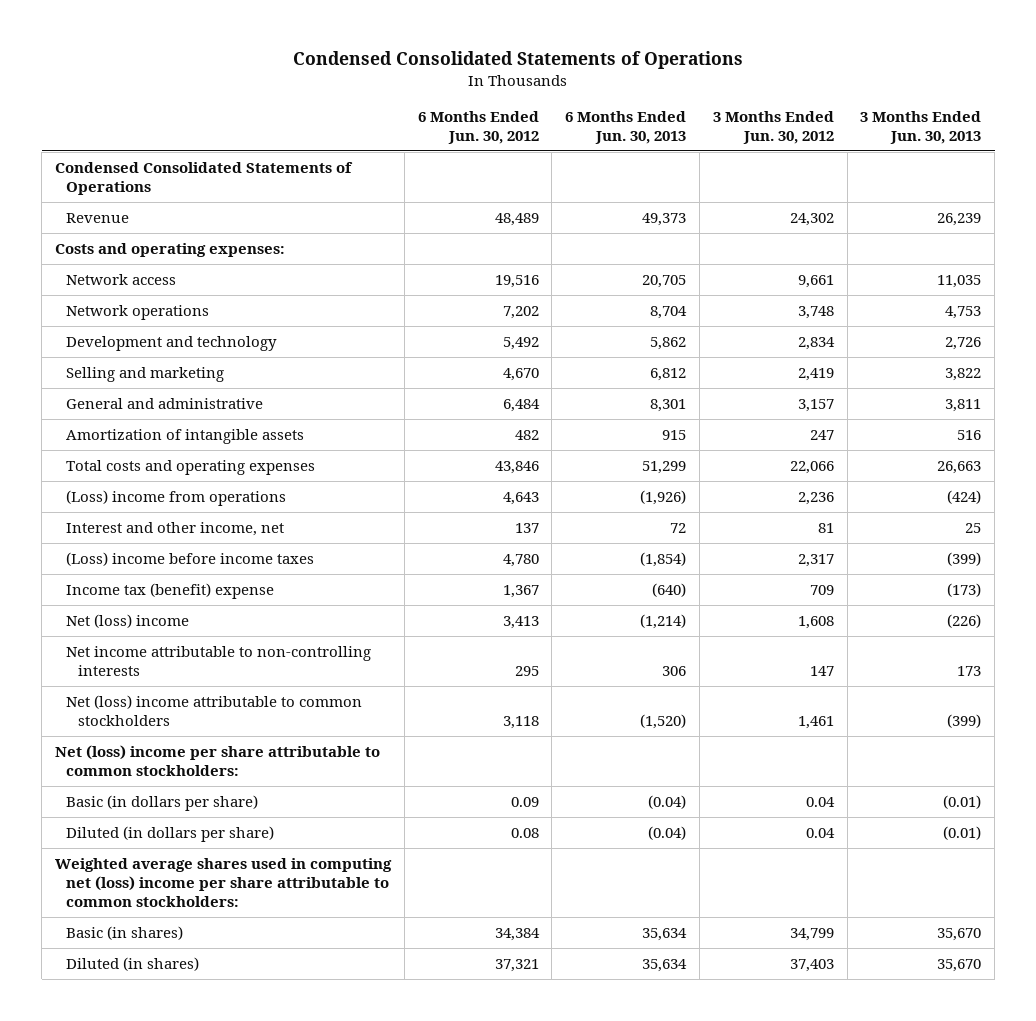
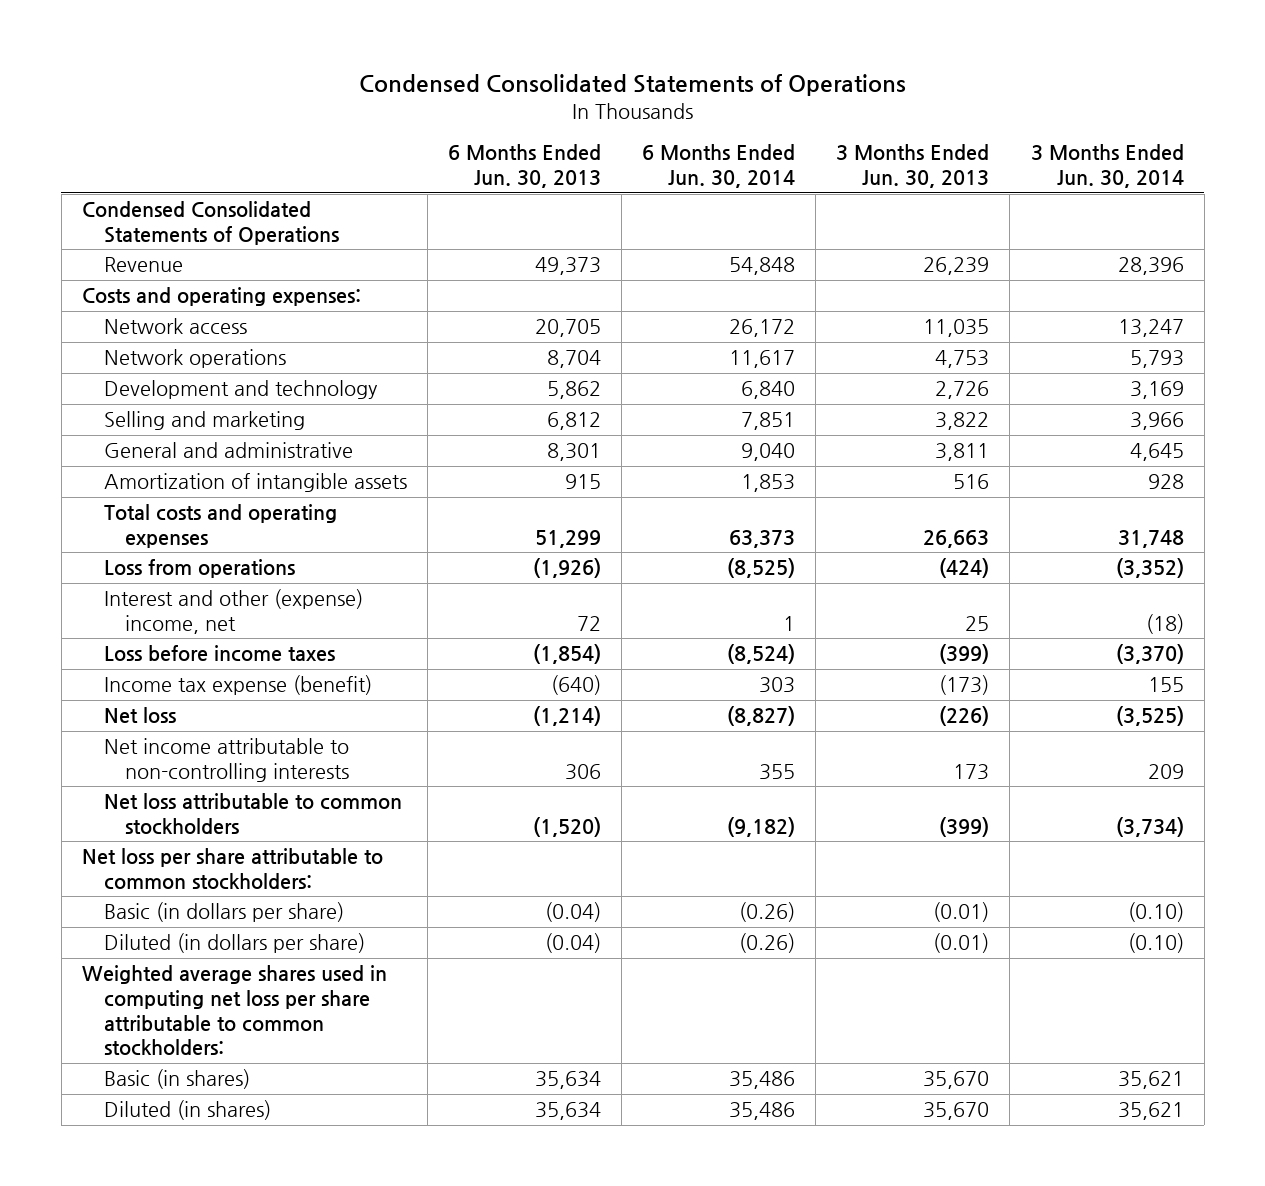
[417,110,539,144] 6 Months Ended Jun. 30, 2012 -> none
[712,110,834,144] 3 Months Ended Jun. 30, 2012 -> none
none -> [642,144,796,189] 6 Months Ended Jun. 30, 2014
none -> [1030,144,1184,189] 3 Months Ended Jun. 30, 2014
[66,489,287,506] (Loss) income from operations -> [103,559,295,579] Loss from operations
[66,521,285,536] Interest and other income, net -> [103,589,363,634] Interest and other (expense) income, net
[66,551,315,566] (Loss) income before income taxes -> [103,645,335,663] Loss before income taxes
[66,582,275,599] Income tax (benefit) expense -> [103,675,372,696] Income tax expense (benefit)
[66,613,190,628] Net (loss) income -> [103,707,176,724] Net loss
[66,694,363,726] Net (loss) income attributable to common stockholders -> [103,793,402,835] Net loss attributable to common stockholders
[54,744,380,776] Net (loss) income per share attributable to common stockholders: -> [81,848,383,890] Net loss per share attributable to common stockholders:
[54,857,392,907] Weighted average shares used in computing net (loss) income per share attributable to common stockholders: -> [81,965,387,1057] Weighted average shares used in computing net loss per share attributable to common stockholders:

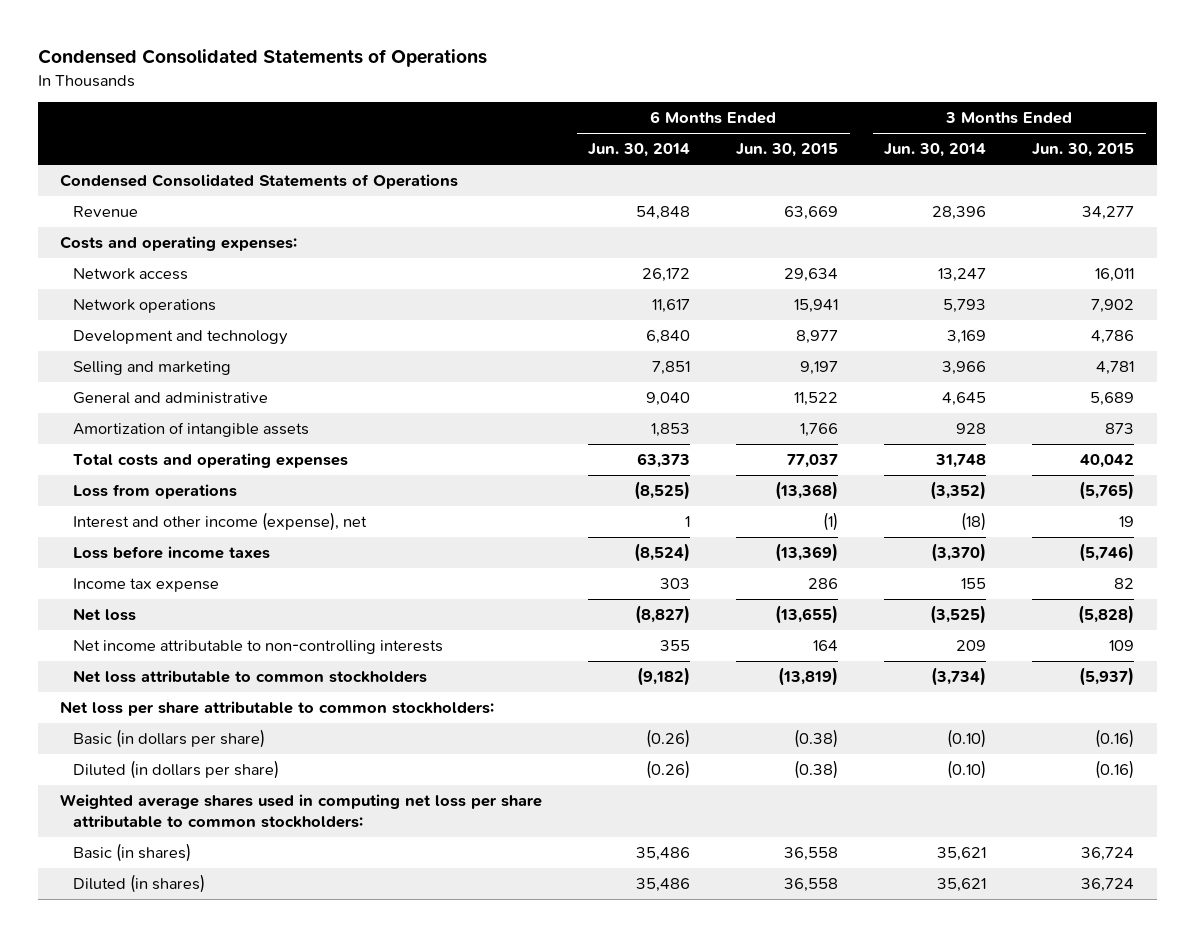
[447,144,601,189] 6 Months Ended Jun. 30, 2013 -> none
[836,144,990,189] 3 Months Ended Jun. 30, 2013 -> none
none -> [736,143,839,158] Jun. 30, 2015
none -> [1032,143,1135,158] Jun. 30, 2015
[103,589,363,634] Interest and other (expense) income, net -> [73,512,368,532] Interest and other income (expense), net
[103,675,372,696] Income tax expense (benefit) -> [73,578,220,593] Income tax expense

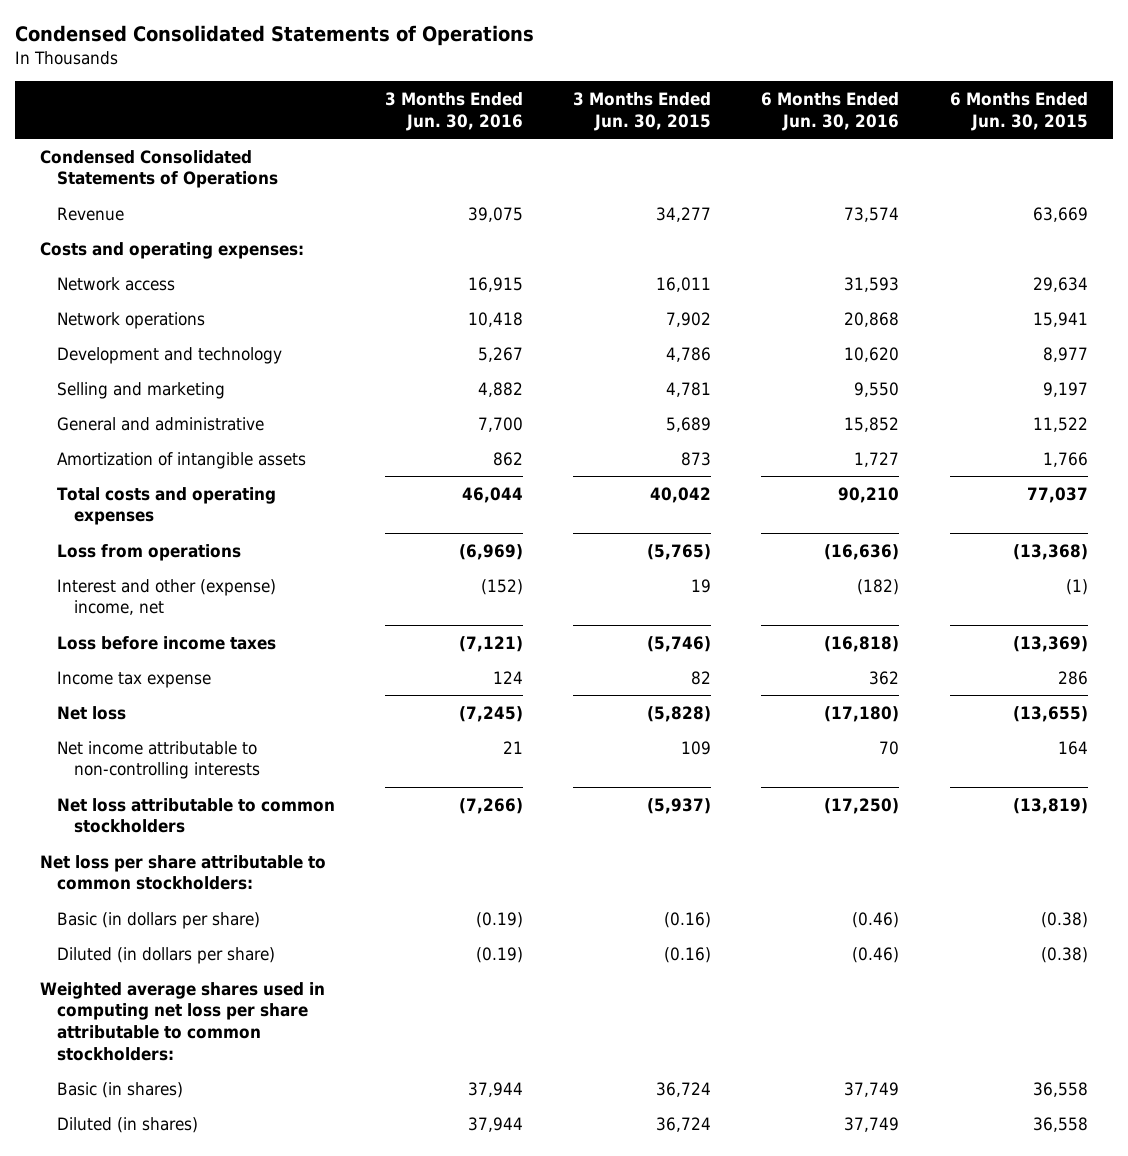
[588,143,691,158] Jun. 30, 2014 -> none
[884,143,987,158] Jun. 30, 2014 -> none
none -> [385,92,524,131] 3 Months Ended Jun. 30, 2016
none -> [761,92,900,131] 6 Months Ended Jun. 30, 2016
[73,512,368,532] Interest and other income (expense), net -> [56,578,276,616] Interest and other (expense) income, net

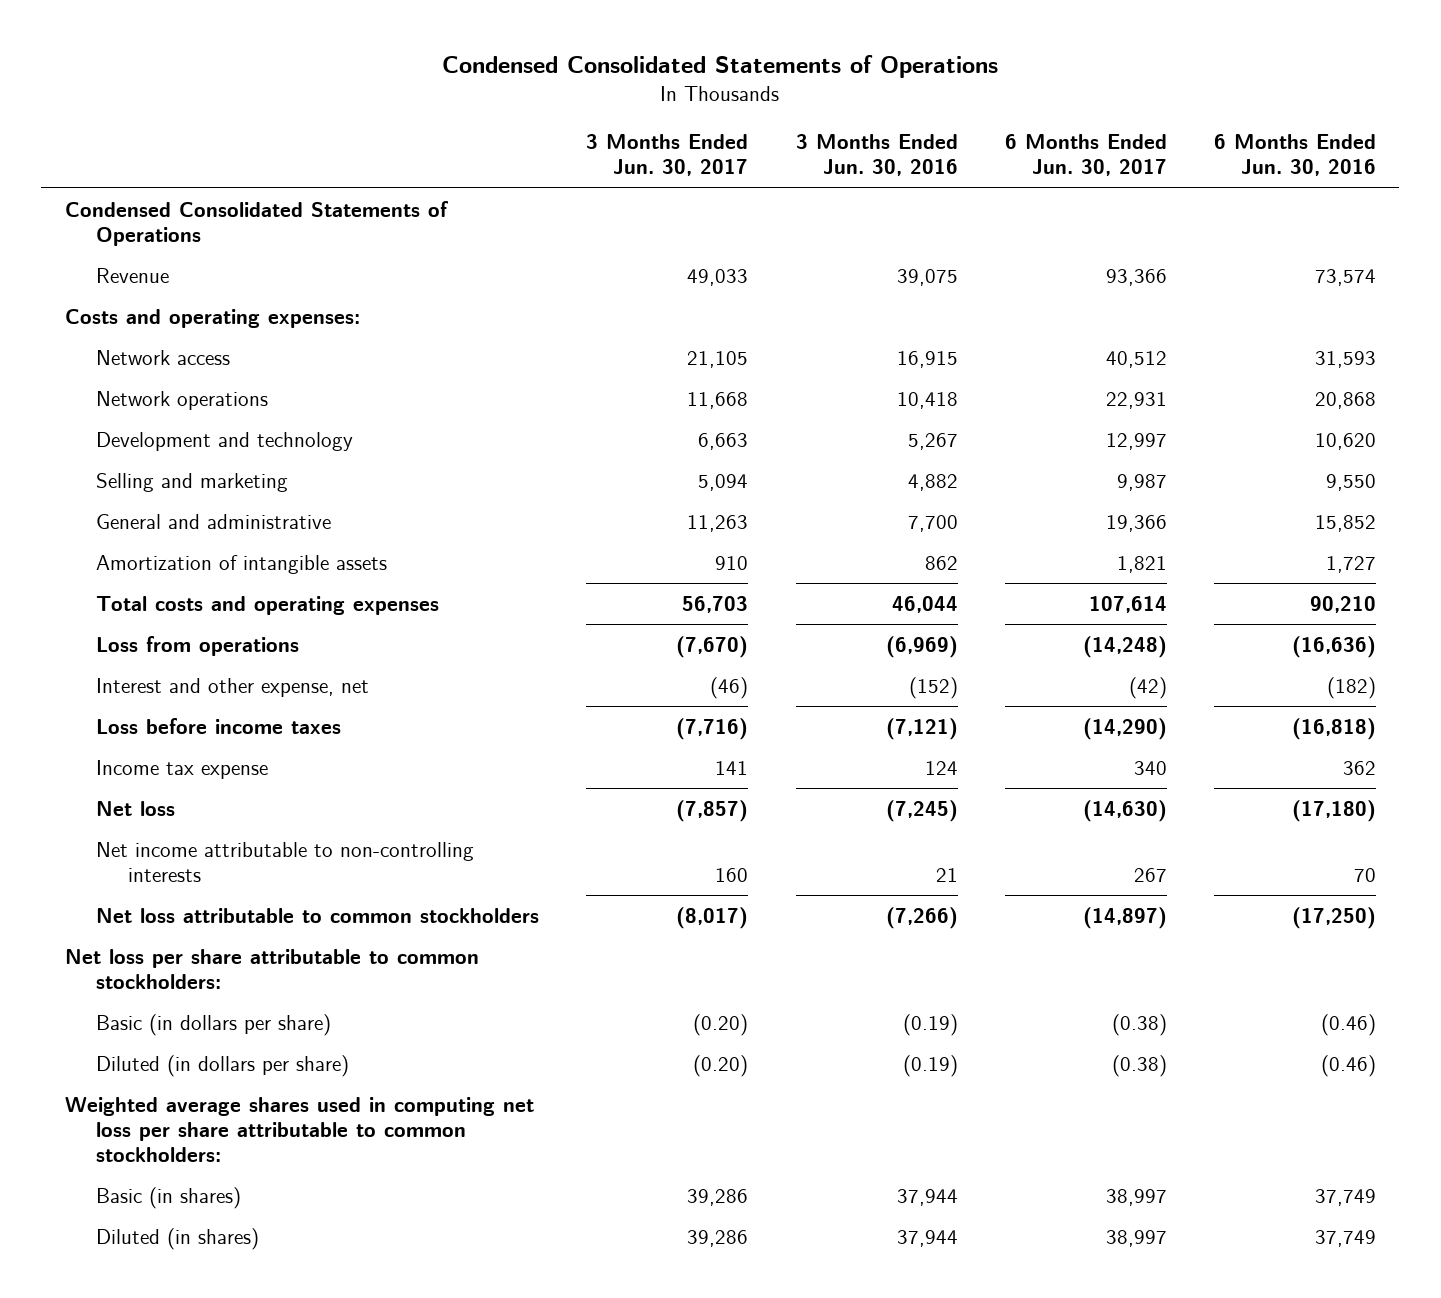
[573,92,712,131] 3 Months Ended Jun. 30, 2015 -> none
[949,92,1088,131] 6 Months Ended Jun. 30, 2015 -> none
none -> [586,133,749,177] 3 Months Ended Jun. 30, 2017
none -> [1004,133,1167,177] 6 Months Ended Jun. 30, 2017
[56,578,276,616] Interest and other (expense) income, net -> [96,677,370,697] Interest and other expense, net

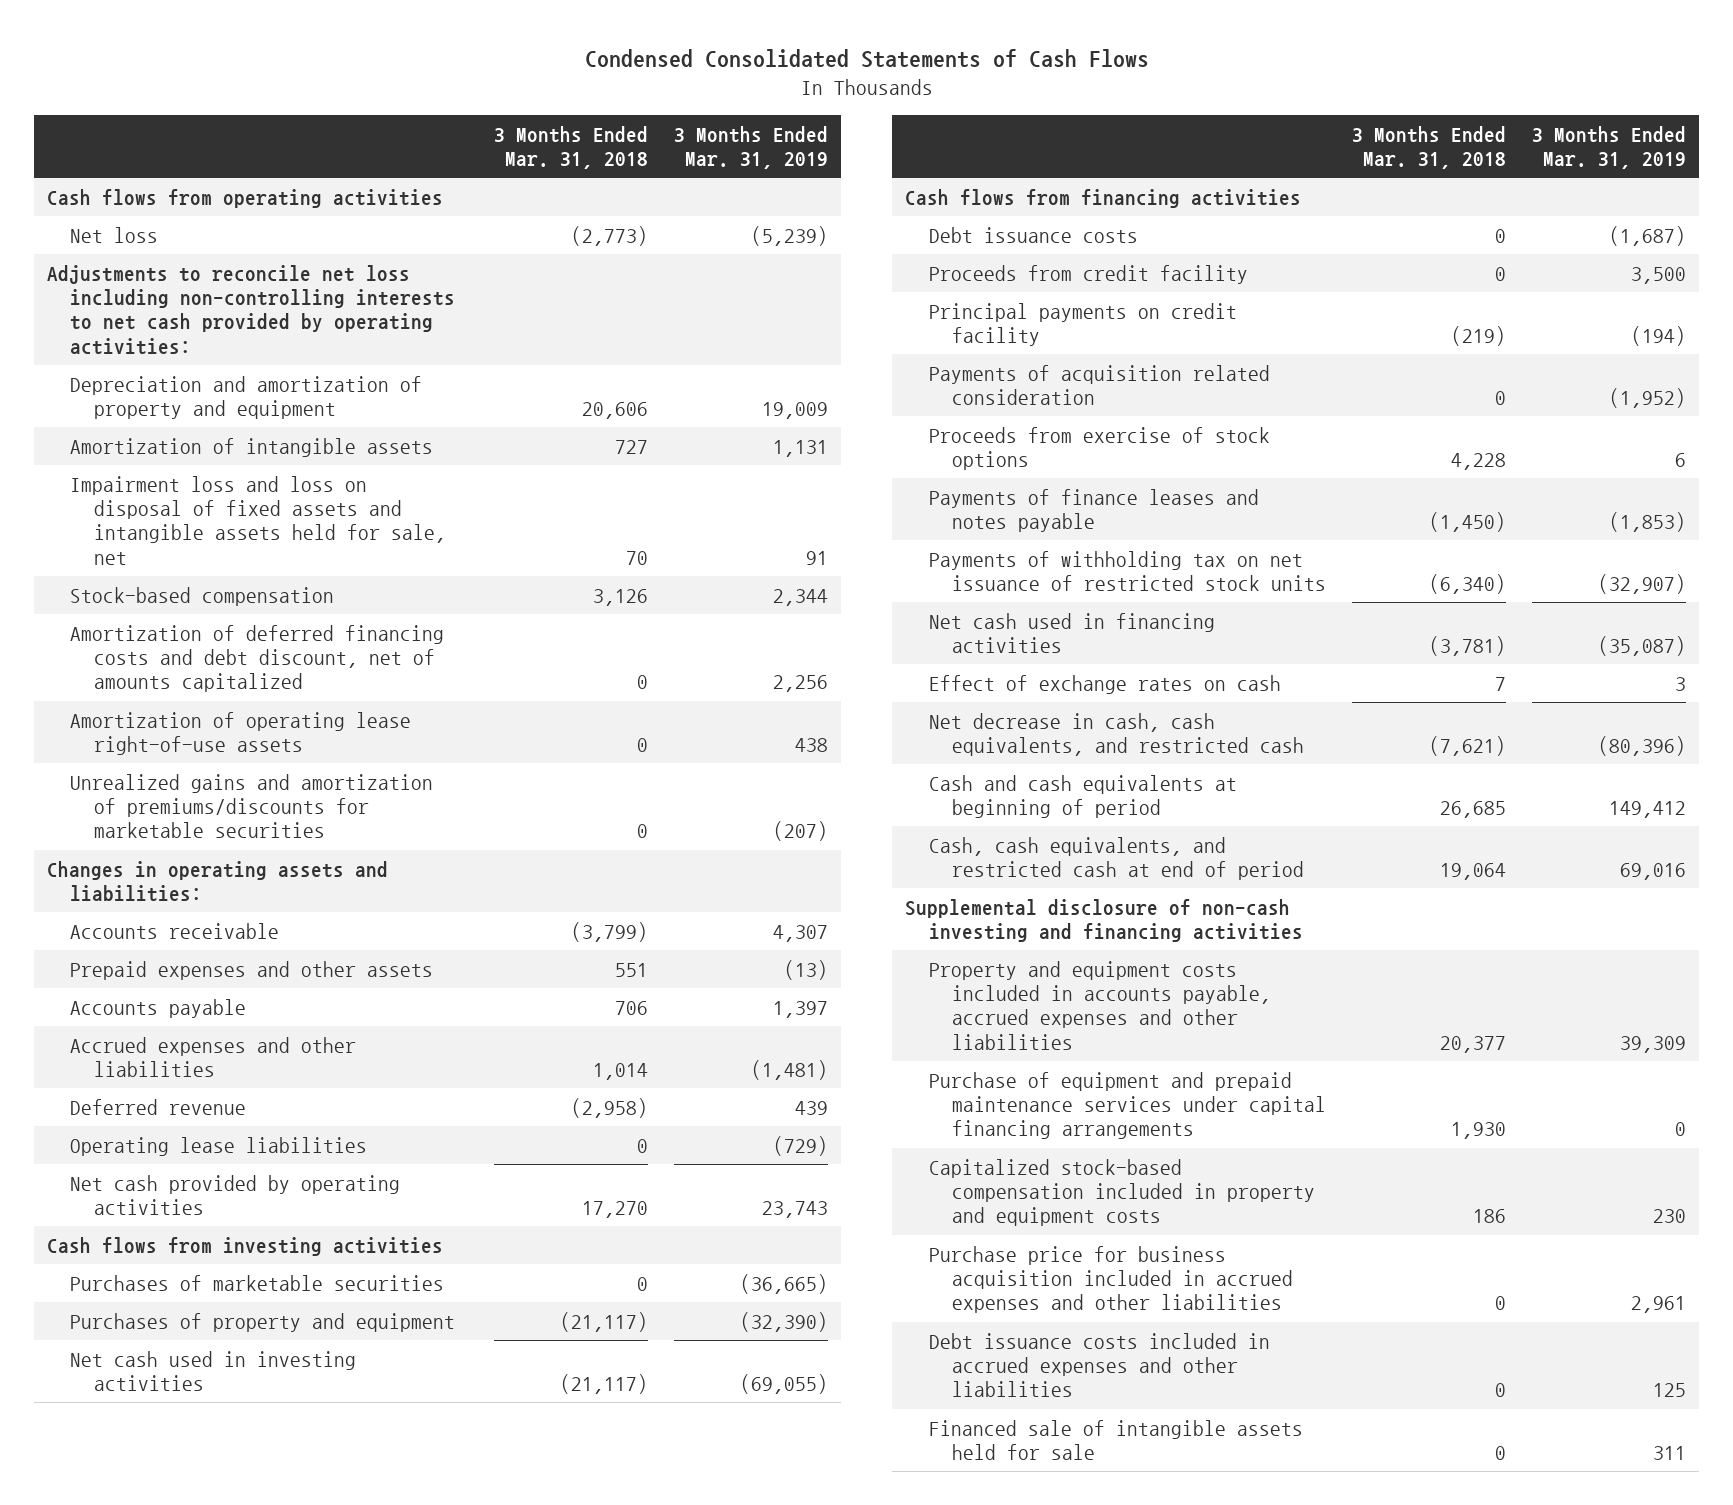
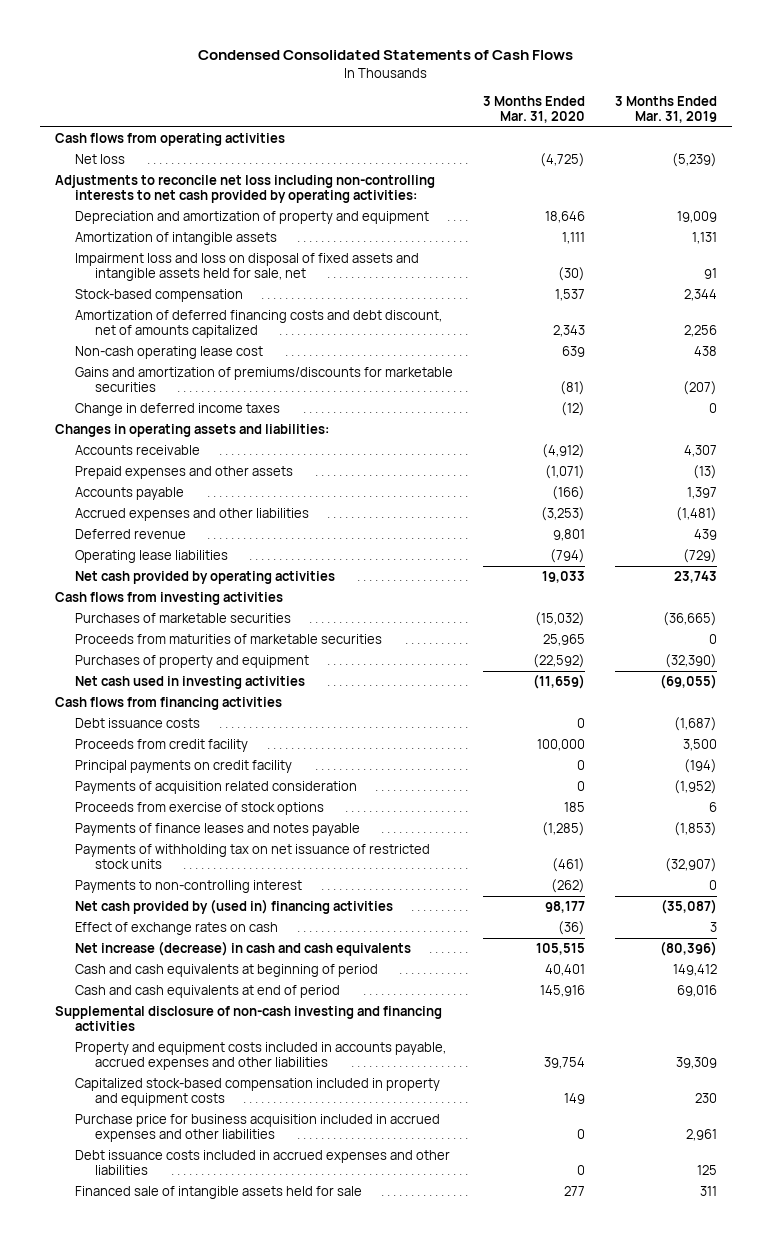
[493,125,648,169] 3 Months Ended Mar. 31, 2018 -> none
none -> [482,95,585,124] 3 Months Ended Mar. 31, 2020
[70,711,412,755] Amortization of operating lease right-of-use assets -> [74,346,263,360] Non-cash operating lease cost
[70,773,434,839] Unrealized gains and amortization of premiums/discounts for marketable securities -> [74,367,453,393] Gains and amortization of premiums/discounts for marketable securities
none -> [74,403,280,417] Change in deferred income taxes
none -> [74,634,382,645] Proceeds from maturities of marketable securities
none -> [74,880,302,894] Payments to non-controlling interest
[928,612,1215,653] Net cash used in financing activities -> [74,899,393,915] Net cash provided by (used in) financing activities
[928,712,1304,756] Net decrease in cash, cash equivalents, and restricted cash -> [74,941,411,957] Net increase (decrease) in cash and cash equivalents
[928,836,1304,880] Cash, cash equivalents, and restricted cash at end of period -> [74,985,340,999] Cash and cash equivalents at end of period
[928,1071,1326,1140] Purchase of equipment and prepaid maintenance services under capital financing arrangements -> none

